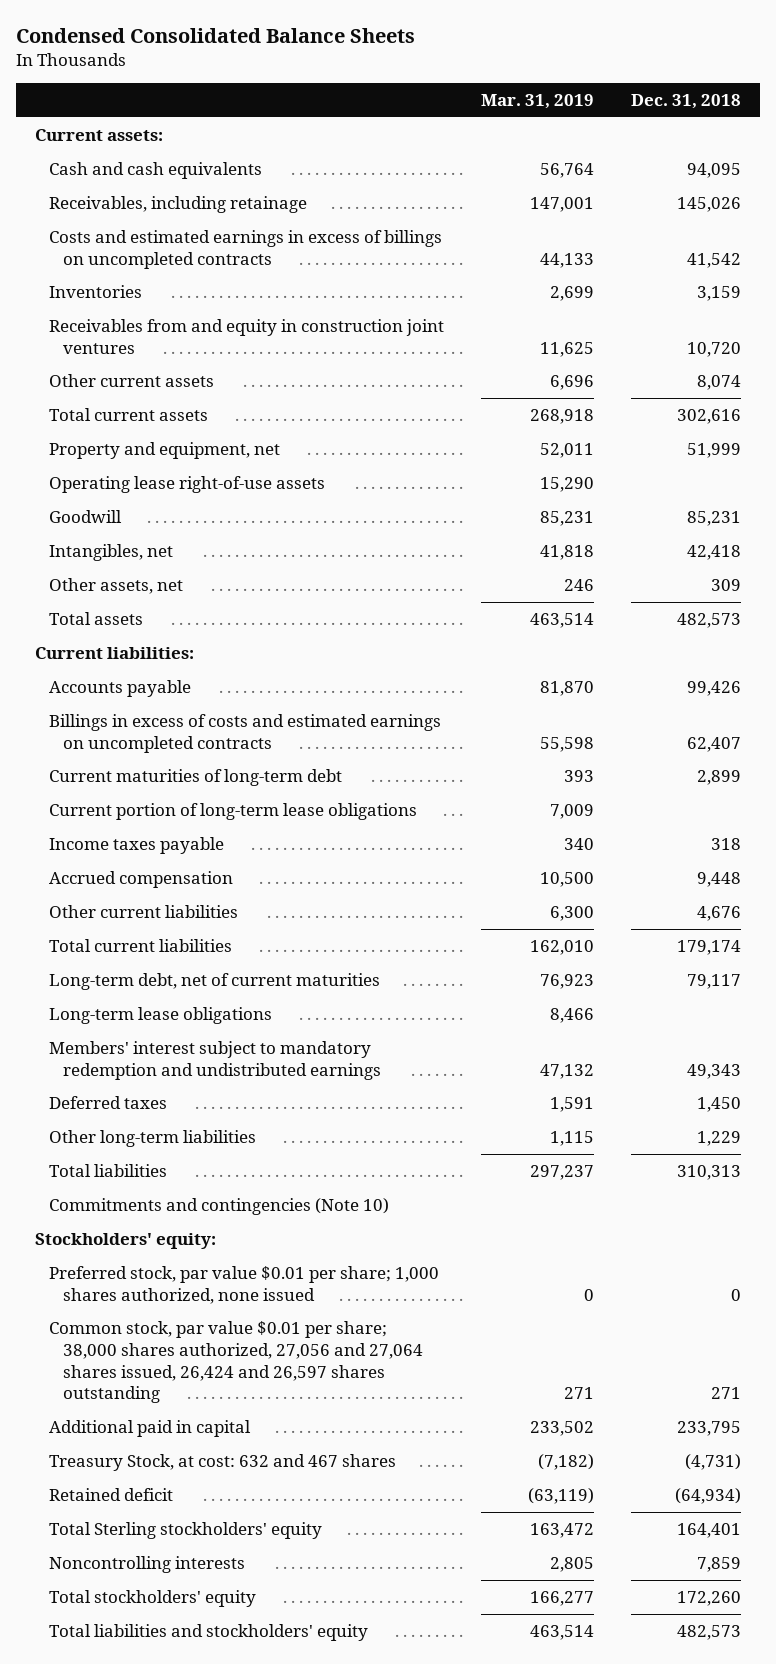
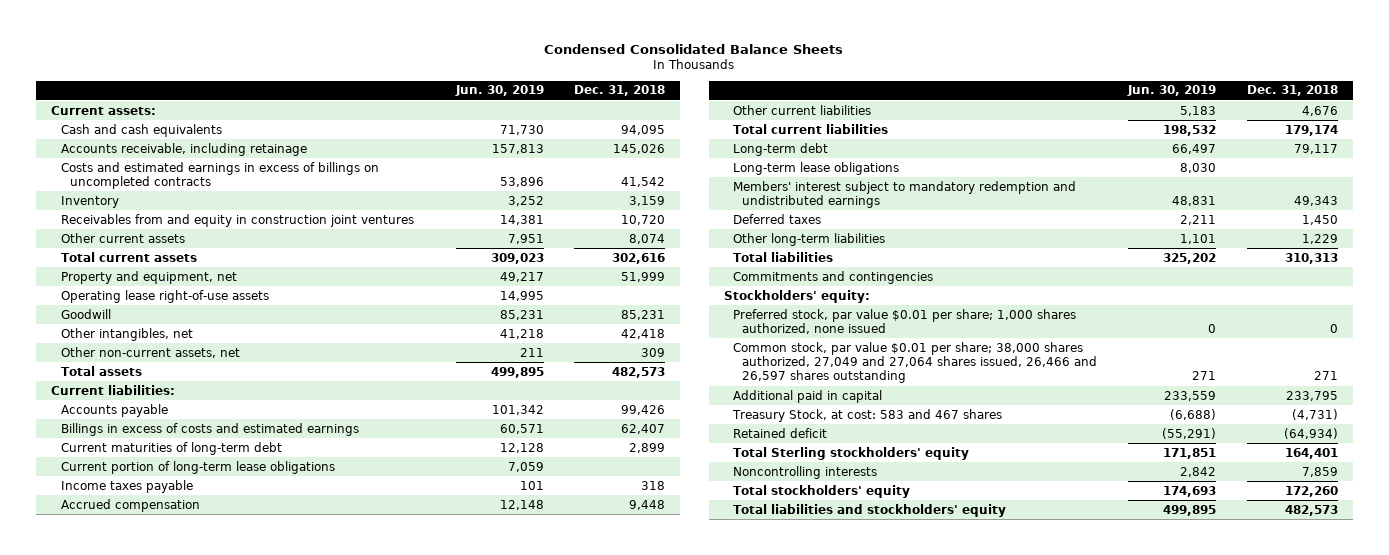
[481,94,595,110] Mar. 31, 2019 -> none
none -> [454,85,544,97] Jun. 30, 2019
[49,196,308,214] Receivables, including retainage -> [60,142,307,156] Accounts receivable, including retainage
[49,285,143,299] Inventories -> [60,195,119,208] Inventory
[49,544,174,562] Intangibles, net -> [60,327,193,341] Other intangibles, net
[49,578,184,595] Other assets, net -> [60,346,240,358] Other non-current assets, net
[49,714,442,753] Billings in excess of costs and estimated earnings on uncompleted contracts -> [60,422,359,436] Billings in excess of costs and estimated earnings
[49,973,381,991] Long-term debt, net of current maturities -> [733,142,829,156] Long-term debt
[49,1198,390,1216] Commitments and contingencies (Note 10) -> [733,270,934,284] Commitments and contingencies
[49,1321,424,1404] Common stock, par value $0.01 per share; 38,000 shares authorized, 27,056 and 27,064 shares issued, 26,424 and 26,597 shares outstanding -> [733,341,1098,384] Common stock, par value $0.01 per share; 38,000 shares authorized, 27,049 and 27,064 shares issued, 26,466 and 26,597 shares outstanding
[49,1454,397,1472] Treasury Stock, at cost: 632 and 467 shares -> [732,408,1003,422] Treasury Stock, at cost: 583 and 467 shares

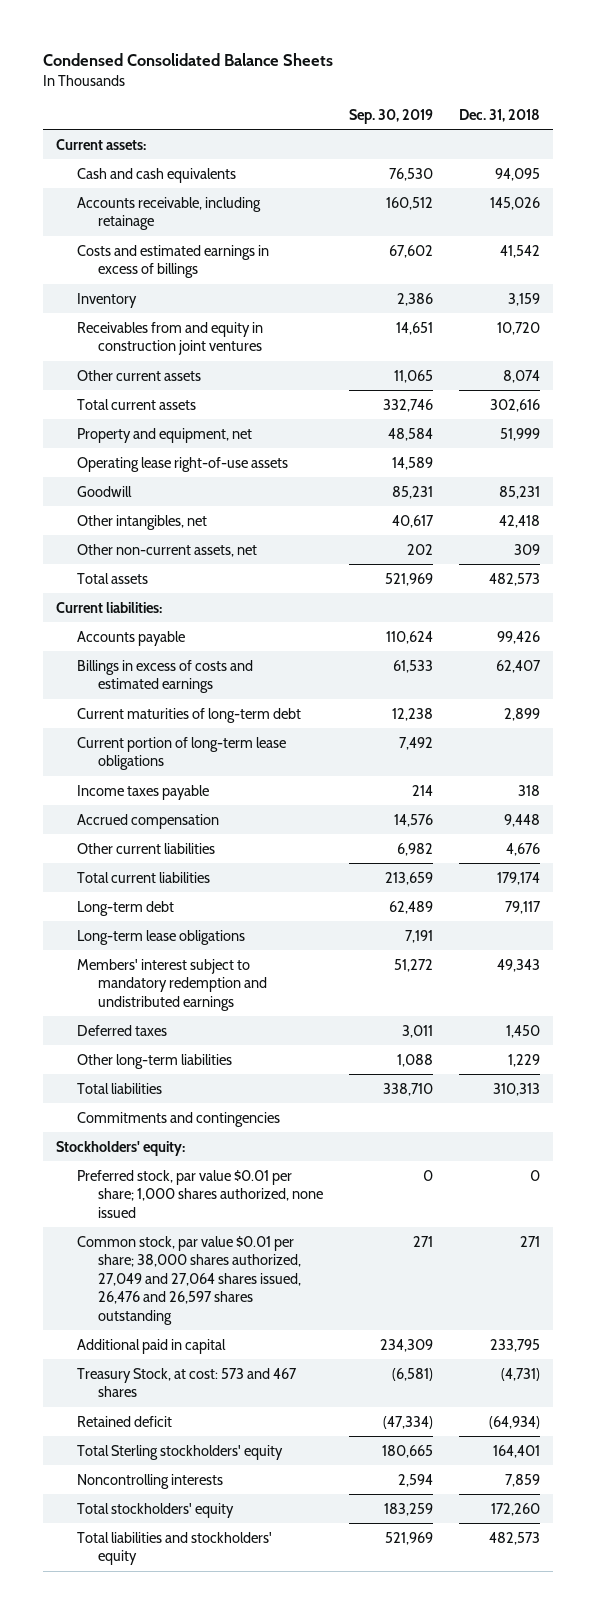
[454,85,544,97] Jun. 30, 2019 -> none
none -> [348,108,433,124] Sep. 30, 2019
[60,161,379,189] Costs and estimated earnings in excess of billings on uncompleted contracts -> [77,244,270,279] Costs and estimated earnings in excess of billings
[733,341,1098,384] Common stock, par value $0.01 per share; 38,000 shares authorized, 27,049 and 27,064 shares issued, 26,466 and 26,597 shares outstanding -> [77,1235,301,1325] Common stock, par value $0.01 per share; 38,000 shares authorized, 27,049 and 27,064 shares issued, 26,476 and 26,597 shares outstanding
[732,408,1003,422] Treasury Stock, at cost: 583 and 467 shares -> [77,1367,298,1398] Treasury Stock, at cost: 573 and 467 shares

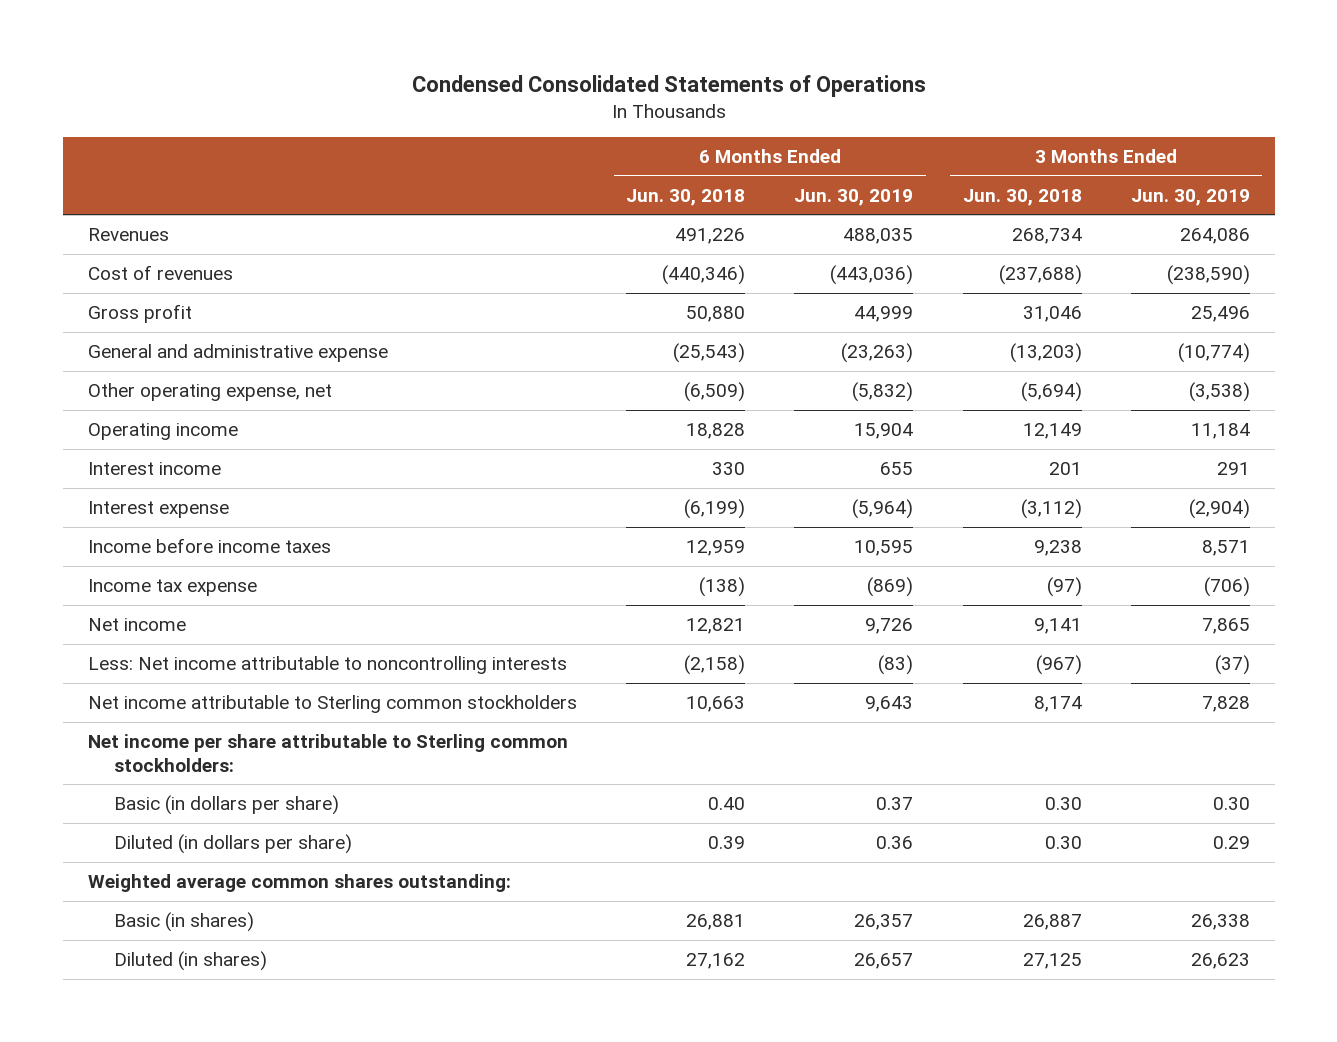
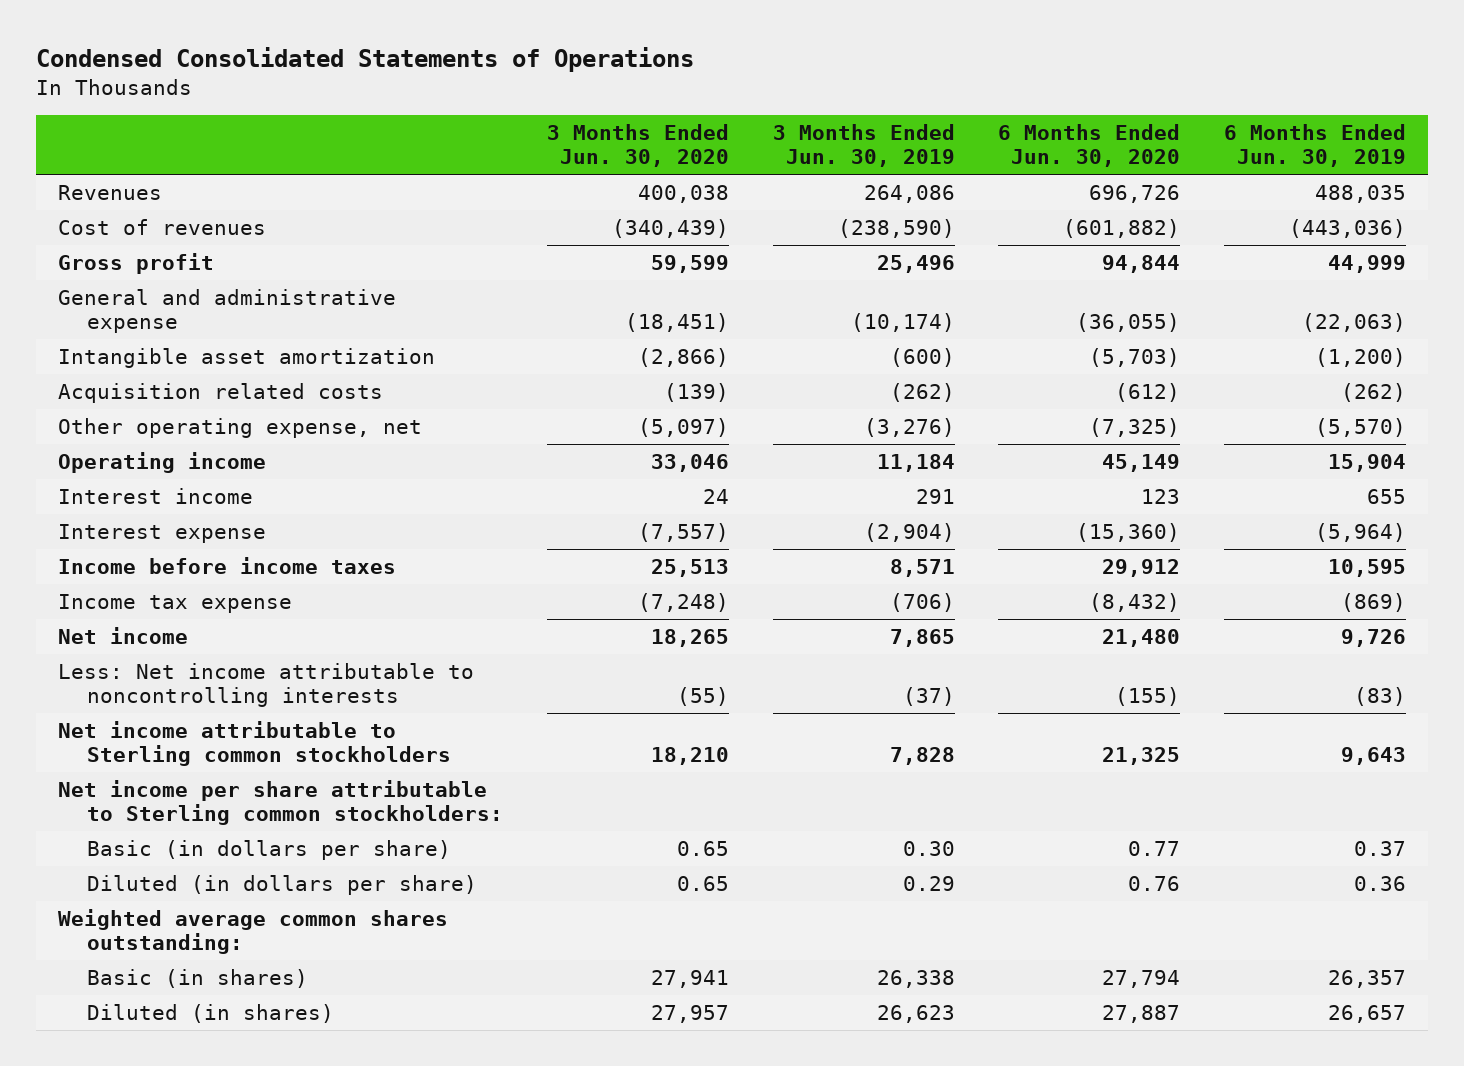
[625,188,745,206] Jun. 30, 2018 -> none
[962,188,1082,206] Jun. 30, 2018 -> none
none -> [547,124,730,168] 3 Months Ended Jun. 30, 2020
none -> [998,124,1181,168] 6 Months Ended Jun. 30, 2020
[841,343,914,364] (23,263) -> [1302,312,1407,332] (22,063)
[1177,343,1250,364] (10,774) -> [850,312,955,332] (10,174)
none -> [57,348,435,369] Intangible asset amortization
none -> [57,383,383,404] Acquisition related costs
[852,382,914,403] (5,832) -> [1315,418,1407,438] (5,570)
[1188,382,1250,403] (3,538) -> [863,418,955,438] (3,276)

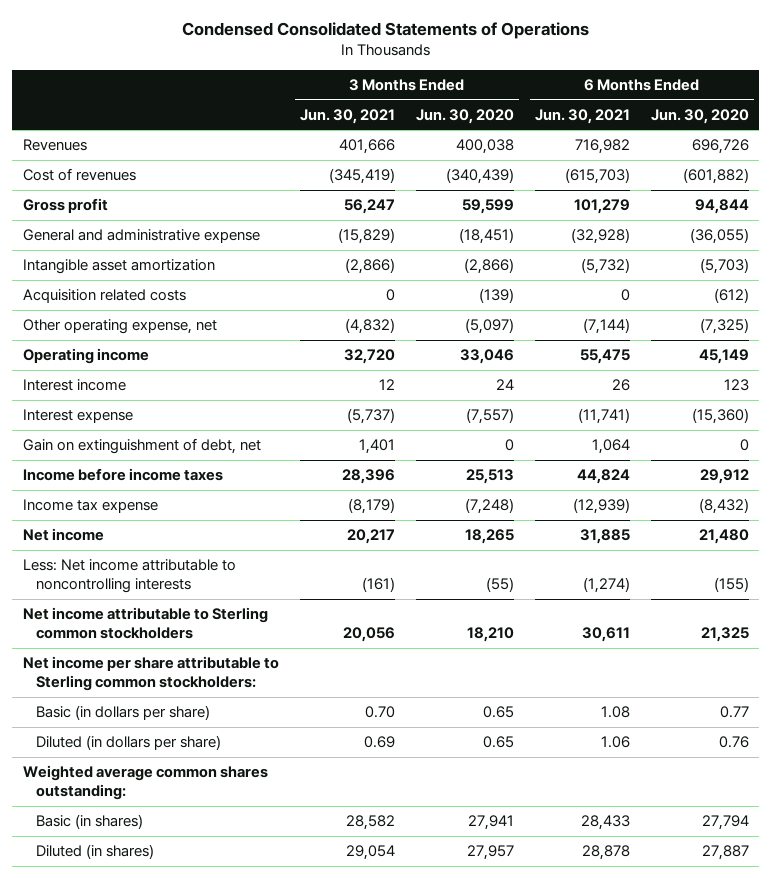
[772,124,955,168] 3 Months Ended Jun. 30, 2019 -> none
[1224,124,1407,168] 6 Months Ended Jun. 30, 2019 -> none
none -> [299,108,395,124] Jun. 30, 2021
none -> [534,108,630,124] Jun. 30, 2021
none -> [22,438,261,455] Gain on extinguishment of debt, net

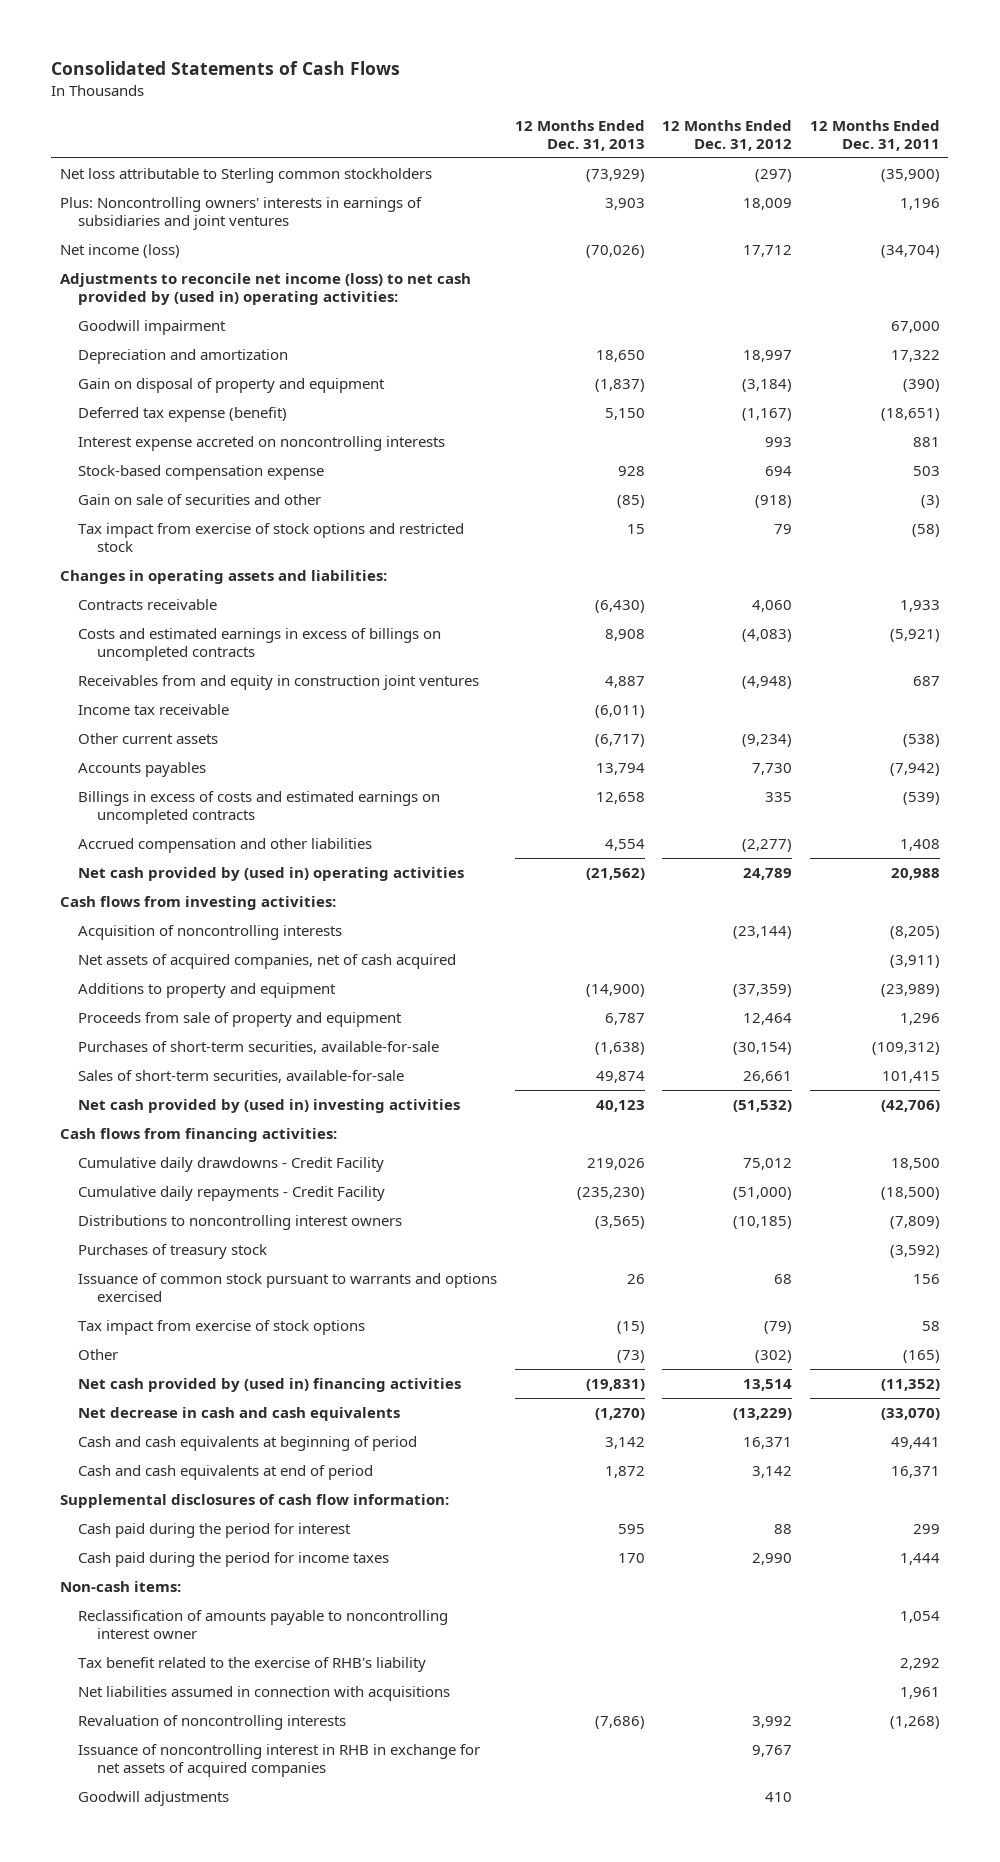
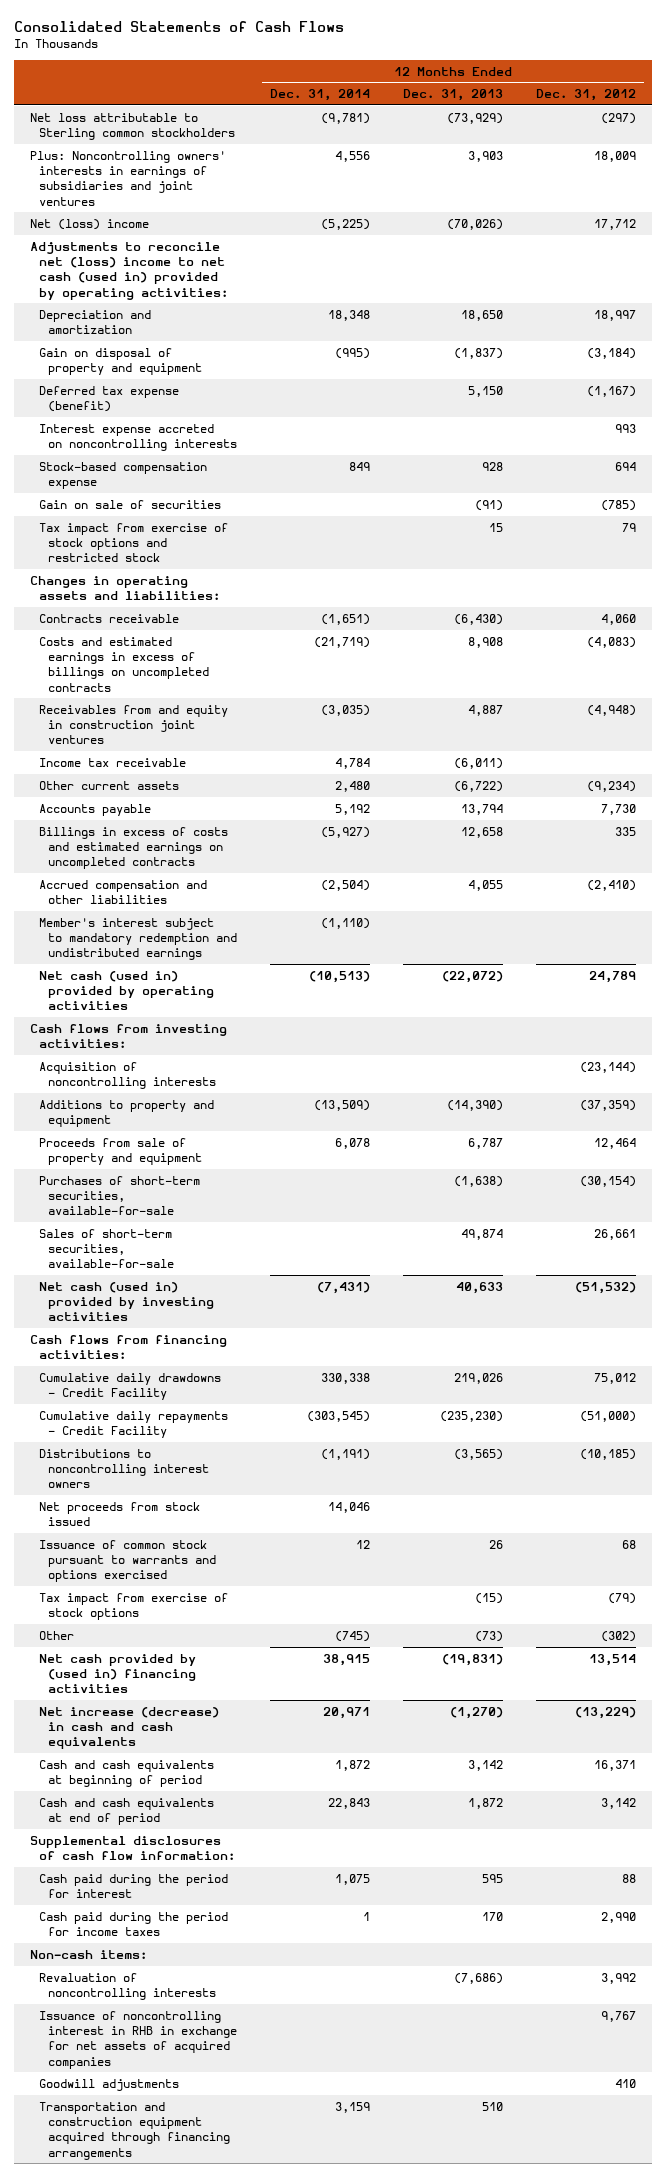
[809,119,940,151] 12 Months Ended Dec. 31, 2011 -> none
none -> [270,89,371,102] Dec. 31, 2014
[78,319,227,335] Goodwill impairment -> none
[60,243,181,258] Net income (loss) -> [29,218,149,230] Net (loss) income
[60,272,472,306] Adjustments to reconcile net income (loss) to net cash provided by (used in) operating activities: -> [29,241,229,300] Adjustments to reconcile net (loss) income to net cash (used in) provided by operating activities:
[78,493,322,505] Gain on sale of securities and other -> [39,499,222,509] Gain on sale of securities
[616,494,645,508] (85) -> [474,499,503,511] (91)
[755,494,793,508] (918) -> [600,499,636,511] (785)
[594,733,645,747] (6,717) -> [453,780,503,792] (6,722)
[78,761,207,777] Accounts payables -> [39,803,152,816] Accounts payable
[604,838,645,851] 4,554 -> [467,879,503,891] 4,055
[742,838,793,852] (2,277) -> [586,879,636,891] (2,410)
none -> [39,917,238,961] Member's interest subject to mandatory redemption and undistributed earnings
[78,866,465,881] Net cash provided by (used in) operating activities -> [39,970,215,1011] Net cash (used in) provided by operating activities
[585,867,645,880] (21,562) -> [441,970,503,983] (22,072)
[78,953,457,969] Net assets of acquired companies, net of cash acquired -> none
[585,983,645,997] (14,900) -> [446,1099,503,1111] (14,390)
[78,1098,461,1113] Net cash provided by (used in) investing activities -> [39,1281,215,1322] Net cash (used in) provided by investing activities
[595,1099,645,1112] 40,123 -> [455,1281,503,1294] 40,633
[78,1243,268,1259] Purchases of treasury stock -> none
none -> [39,1501,201,1527] Net proceeds from stock issued
[78,1406,401,1421] Net decrease in cash and cash equivalents -> [39,1706,220,1750] Net increase (decrease) in cash and cash equivalents
[78,1609,449,1640] Reclassification of amounts payable to noncontrolling interest owner -> none
[78,1656,427,1672] Tax benefit related to the exercise of RHB's liability -> none
[78,1685,451,1701] Net liabilities assumed in connection with acquisitions -> none
none -> [39,2101,231,2160] Transportation and construction equipment acquired through financing arrangements

